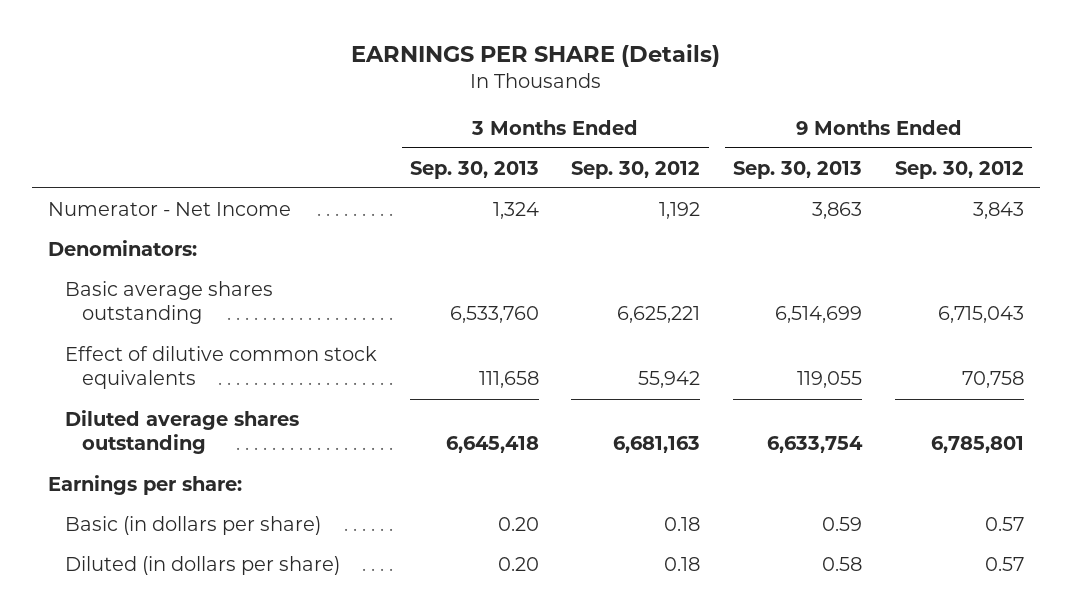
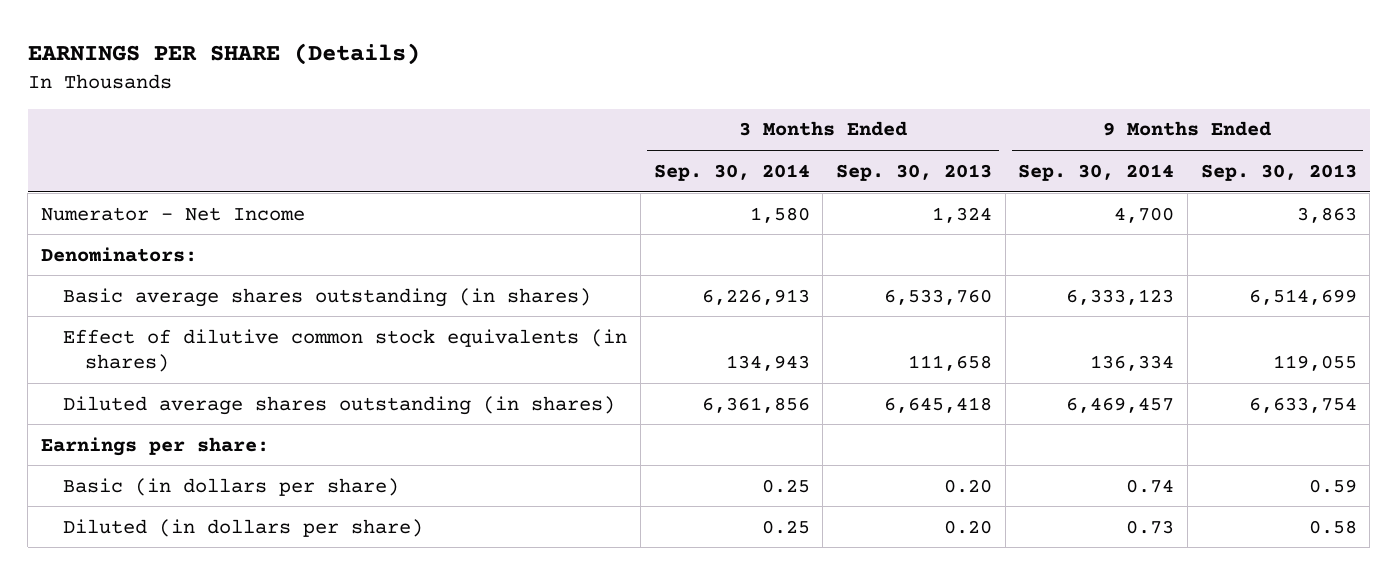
[571,160,701,179] Sep. 30, 2012 -> none
[894,160,1024,179] Sep. 30, 2012 -> none
none -> [653,163,810,181] Sep. 30, 2014
none -> [1018,163,1175,181] Sep. 30, 2014
[65,280,274,325] Basic average shares outstanding -> [63,287,592,307] Basic average shares outstanding (in shares)
[65,345,378,390] Effect of dilutive common stock equivalents -> [63,328,628,373] Effect of dilutive common stock equivalents (in shares)
[65,409,300,455] Diluted average shares outstanding -> [63,395,616,415] Diluted average shares outstanding (in shares)

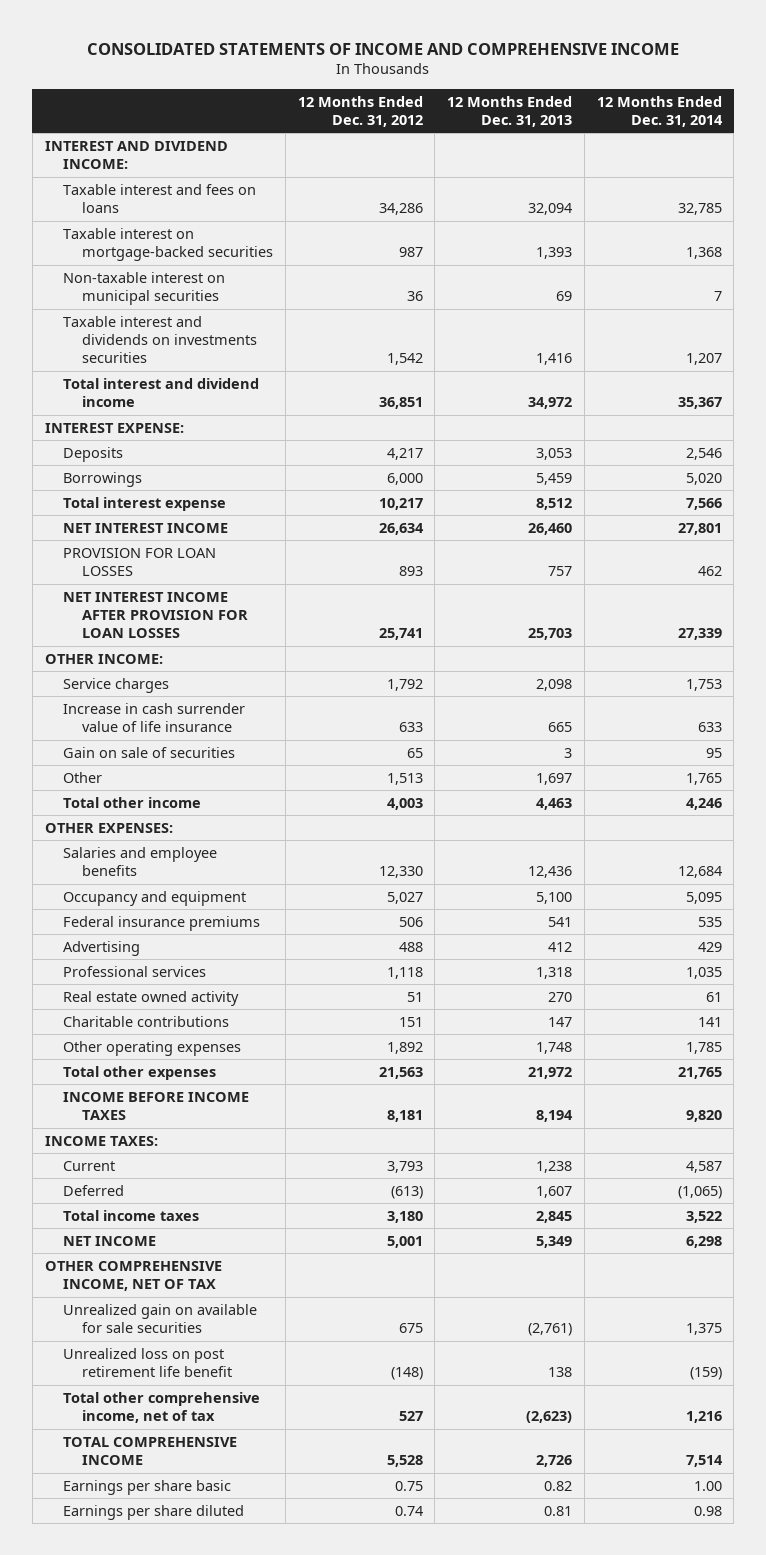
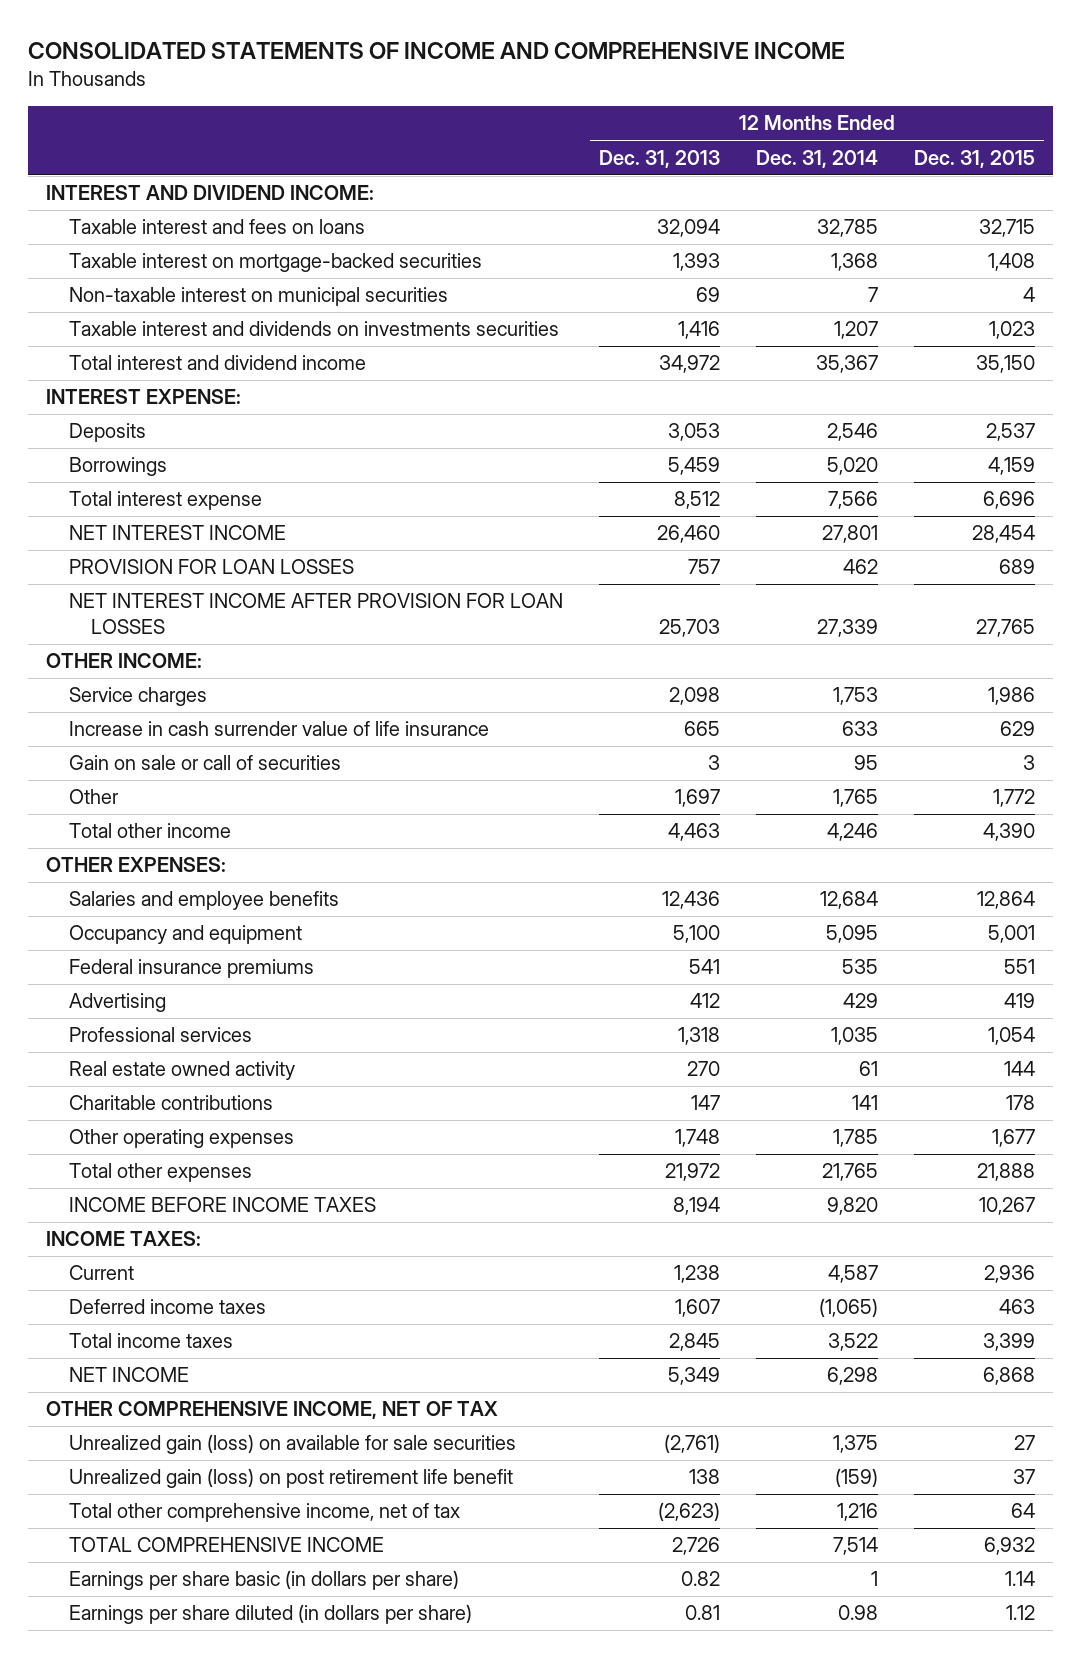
[297,95,423,127] 12 Months Ended Dec. 31, 2012 -> none
none -> [914,149,1036,168] Dec. 31, 2015
[63,746,236,758] Gain on sale of securities -> [68,755,341,771] Gain on sale or call of securities
[63,1184,125,1196] Deferred -> [68,1299,266,1315] Deferred income taxes
[63,1303,258,1334] Unrealized gain on available for sale securities -> [68,1434,516,1455] Unrealized gain (loss) on available for sale securities
[63,1347,232,1378] Unrealized loss on post retirement life benefit -> [68,1468,513,1489] Unrealized gain (loss) on post retirement life benefit
[63,1479,232,1495] Earnings per share basic -> [68,1570,459,1591] Earnings per share basic (in dollars per share)
[693,1480,722,1491] 1.00 -> [870,1571,878,1587] 1
[63,1504,245,1520] Earnings per share diluted -> [68,1604,472,1625] Earnings per share diluted (in dollars per share)

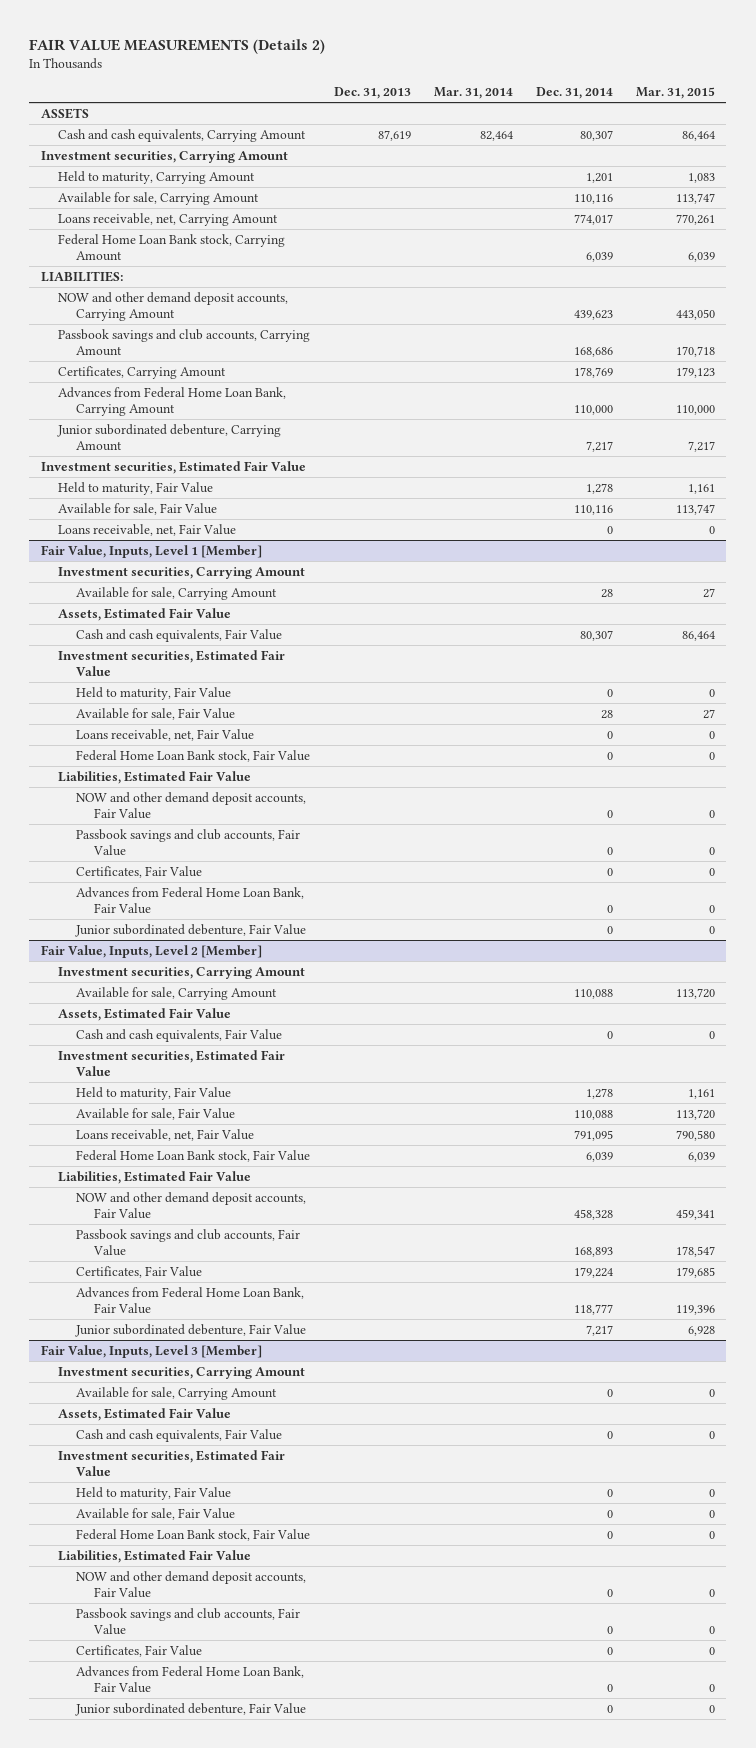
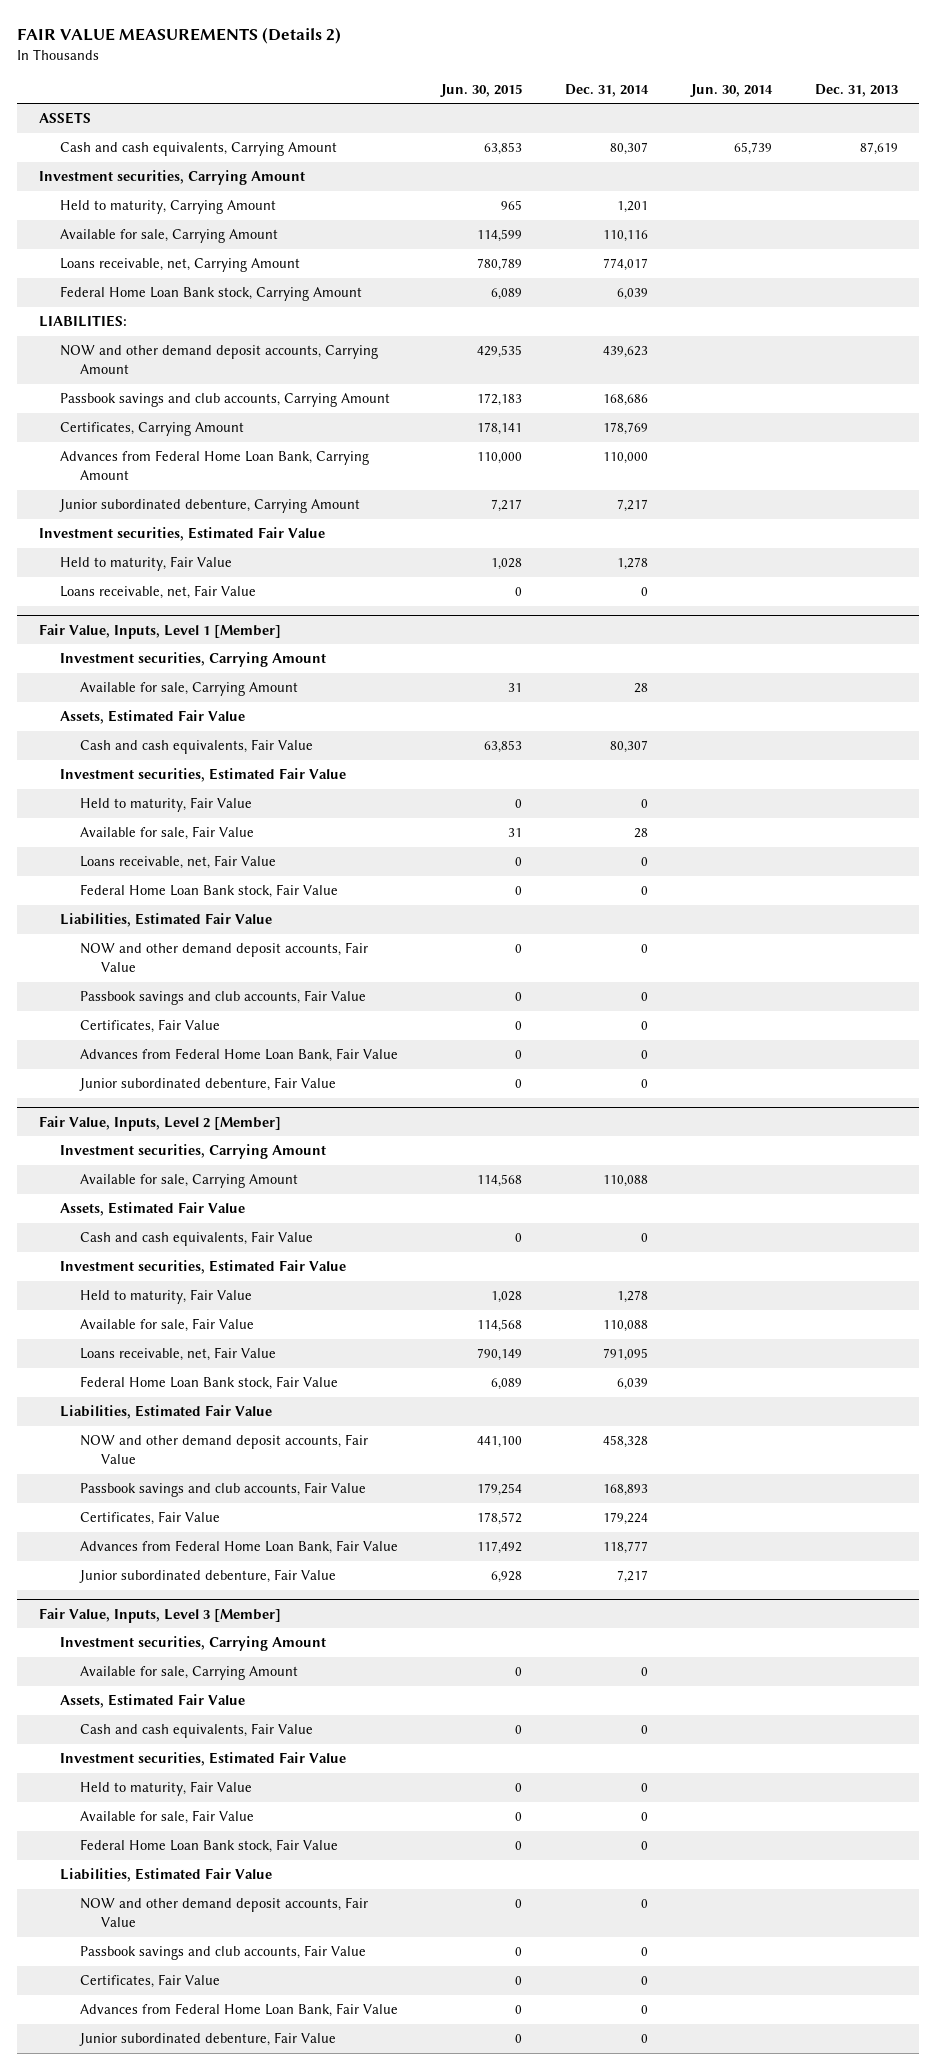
[433,87,513,100] Mar. 31, 2014 -> none
[635,87,715,100] Mar. 31, 2015 -> none
none -> [440,83,523,97] Jun. 30, 2015
none -> [690,83,774,97] Jun. 30, 2014
[58,502,218,515] Available for sale, Fair Value -> none

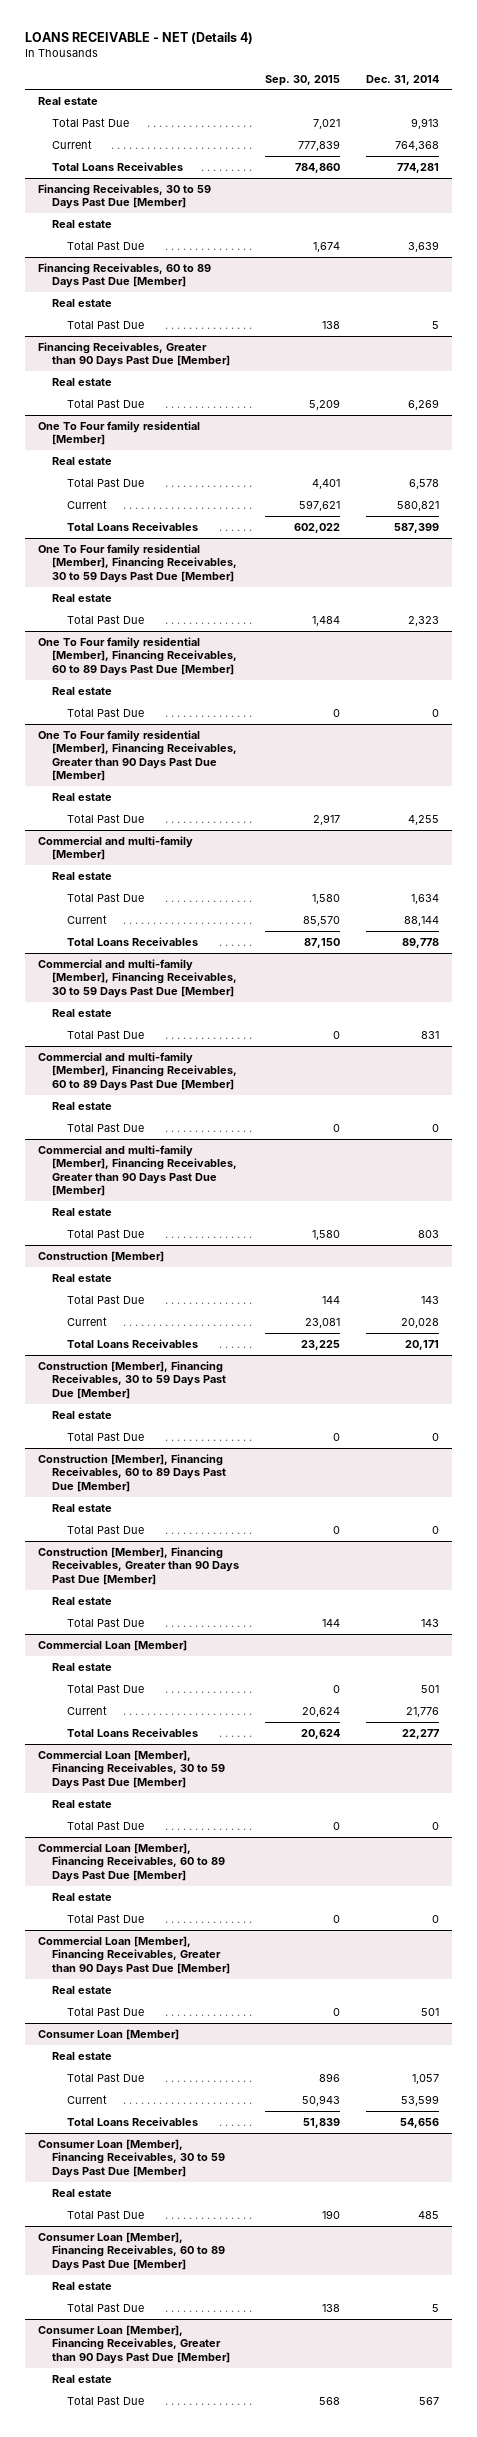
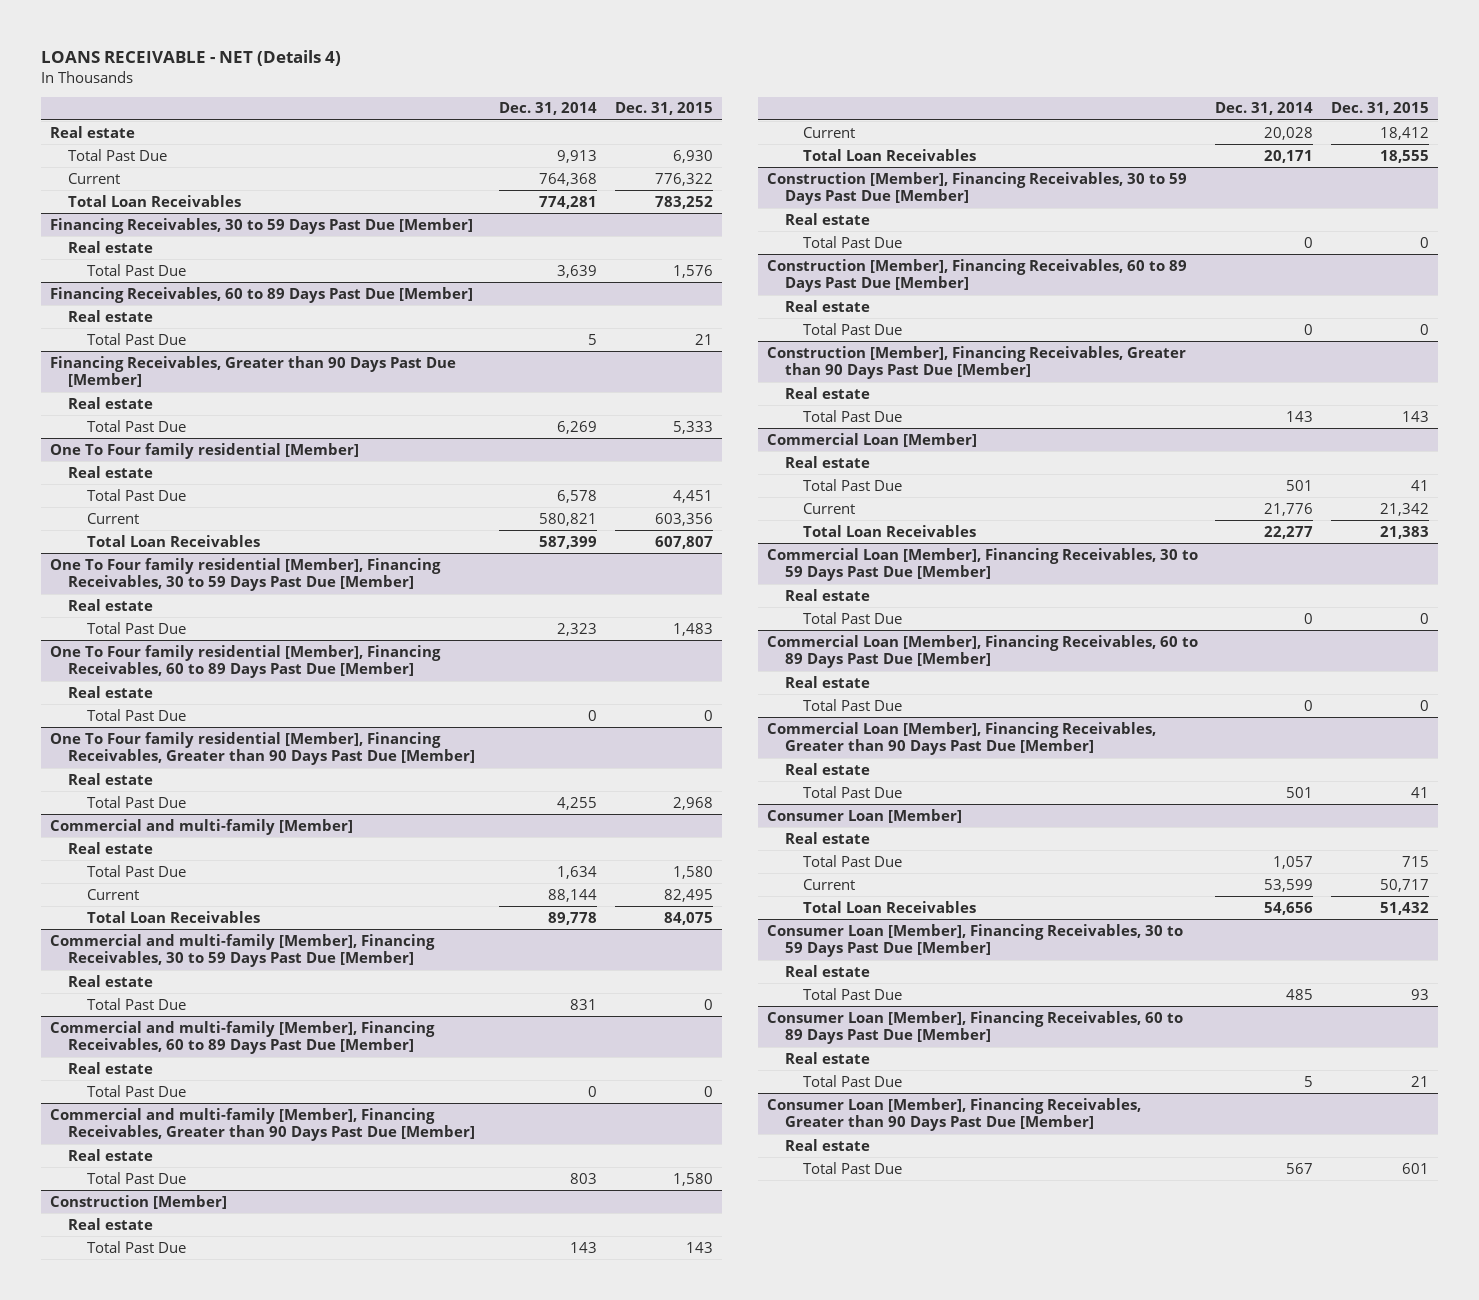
[265,74,341,86] Sep. 30, 2015 -> none
none -> [614,102,713,116] Dec. 31, 2015
[52,161,184,171] Total Loans Receivables -> [68,194,242,207] Total Loan Receivables
[67,521,199,531] Total Loans Receivables -> [86,534,260,547] Total Loan Receivables
[67,936,199,946] Total Loans Receivables -> [86,910,260,923] Total Loan Receivables
[67,1338,199,1348] Total Loans Receivables -> [802,148,976,161] Total Loan Receivables
[67,1727,199,1737] Total Loans Receivables -> [802,524,976,537] Total Loan Receivables
[67,2116,199,2126] Total Loans Receivables -> [802,900,976,913] Total Loan Receivables

